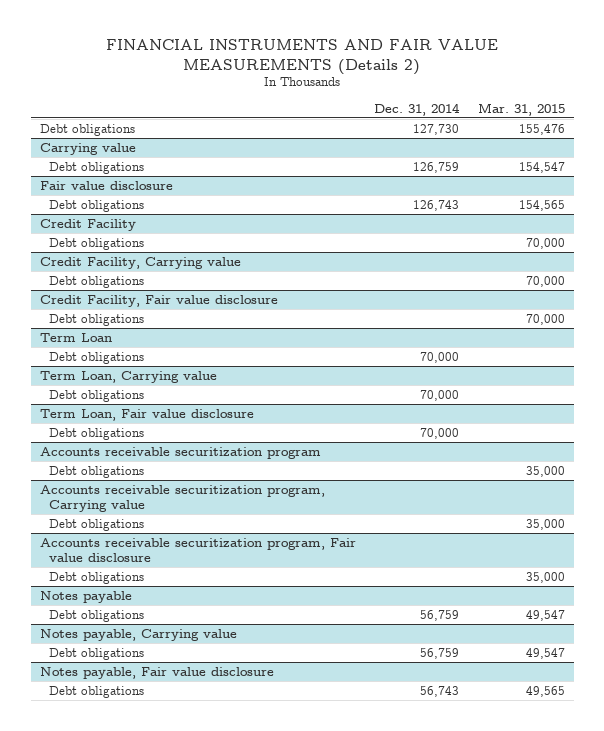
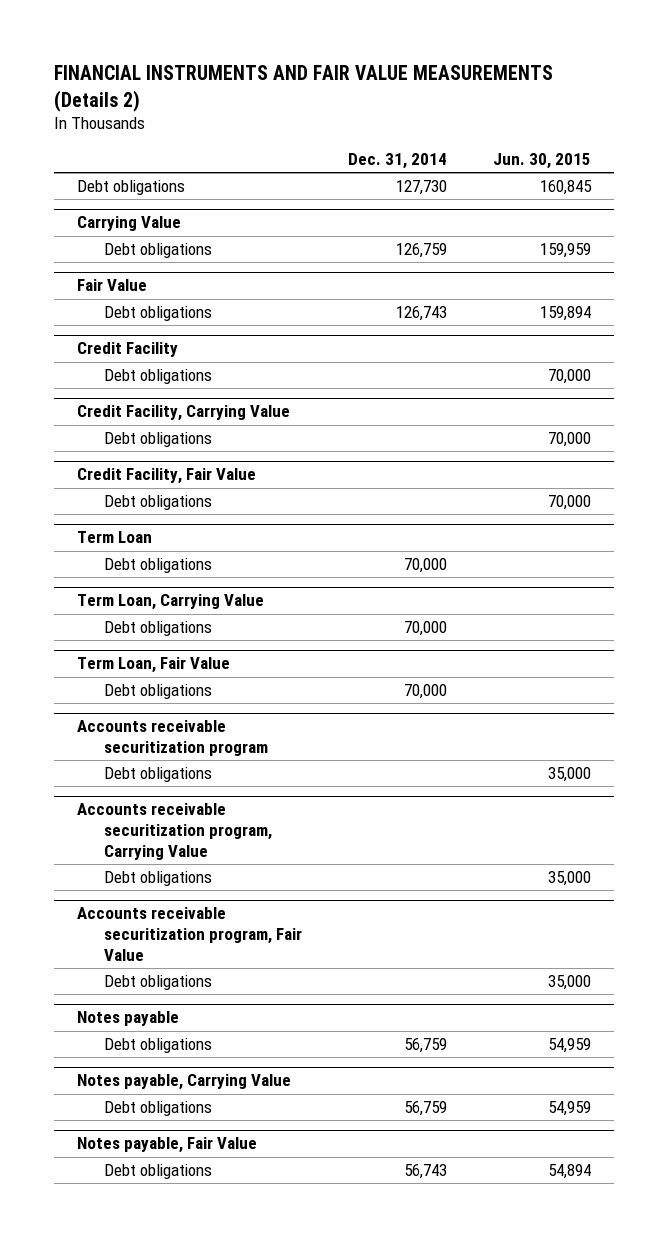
[477,102,565,116] Mar. 31, 2015 -> none
none -> [492,153,591,170] Jun. 30, 2015
[39,142,136,155] Carrying value -> [77,216,182,232] Carrying Value
[39,180,173,190] Fair value disclosure -> [77,279,148,292] Fair Value
[39,256,241,269] Credit Facility, Carrying value -> [77,405,291,422] Credit Facility, Carrying Value
[39,294,278,307] Credit Facility, Fair value disclosure -> [77,468,257,485] Credit Facility, Fair Value
[39,370,217,383] Term Loan, Carrying value -> [77,594,265,611] Term Loan, Carrying Value
[39,408,254,421] Term Loan, Fair value disclosure -> [77,657,231,674] Term Loan, Fair Value
[39,484,325,512] Accounts receivable securitization program, Carrying value -> [77,803,272,860] Accounts receivable securitization program, Carrying Value
[39,537,356,562] Accounts receivable securitization program, Fair value disclosure -> [77,907,302,961] Accounts receivable securitization program, Fair Value
[39,628,237,641] Notes payable, Carrying value -> [77,1074,292,1091] Notes payable, Carrying Value
[39,666,274,679] Notes payable, Fair value disclosure -> [77,1137,258,1154] Notes payable, Fair Value

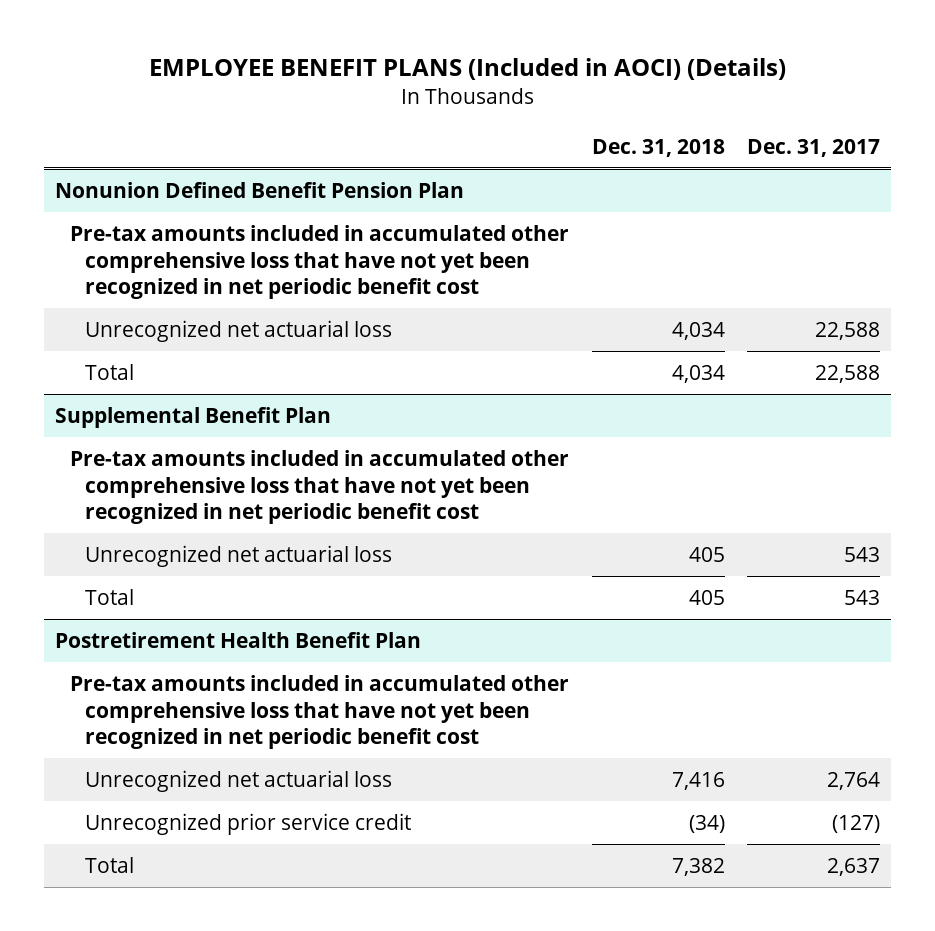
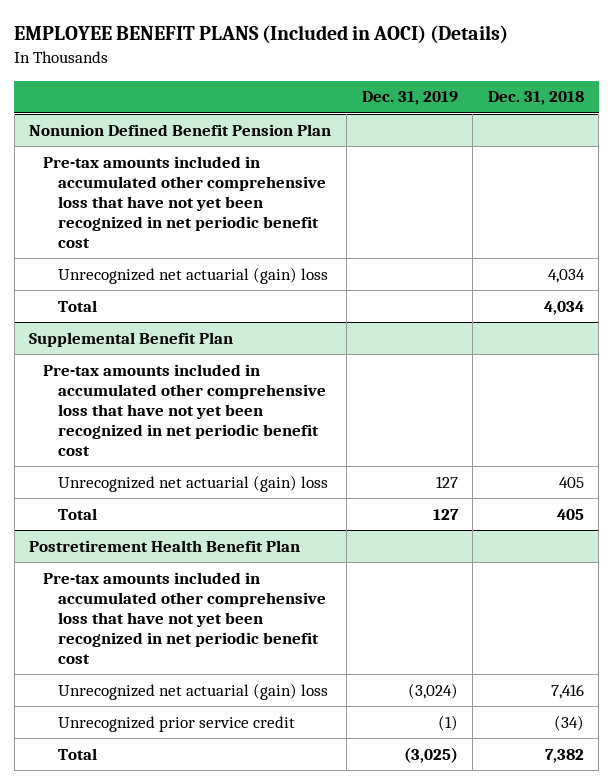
[747,138,881,157] Dec. 31, 2017 -> none
none -> [361,91,458,106] Dec. 31, 2019
[85,319,393,342] Unrecognized net actuarial loss -> [57,266,328,284] Unrecognized net actuarial (gain) loss
[85,544,393,567] Unrecognized net actuarial loss -> [57,474,328,492] Unrecognized net actuarial (gain) loss
[85,769,393,792] Unrecognized net actuarial loss -> [57,682,328,700] Unrecognized net actuarial (gain) loss

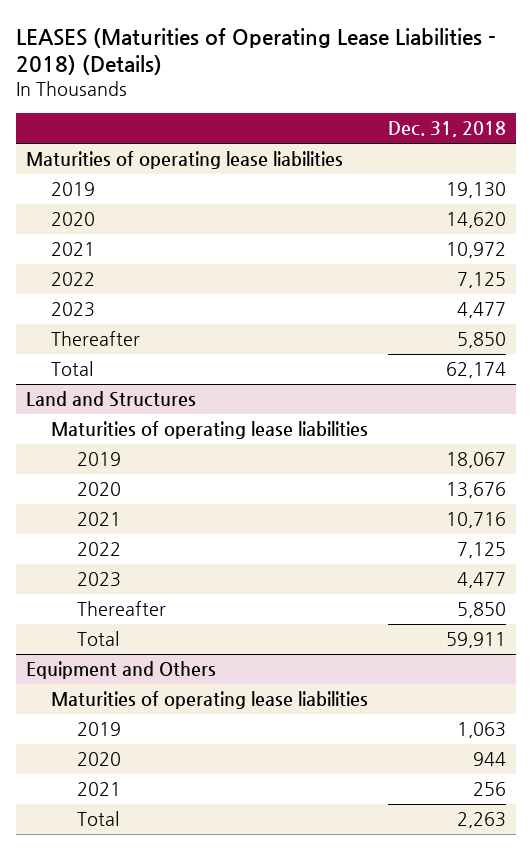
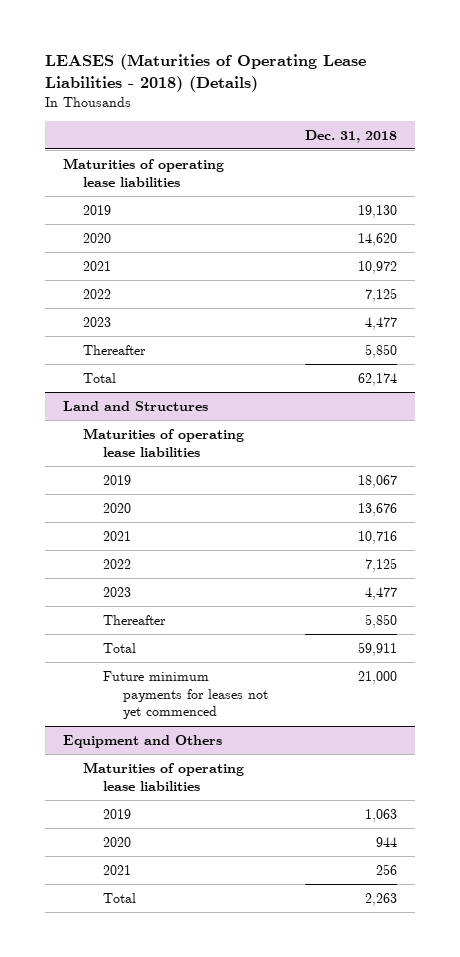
none -> [103,670,269,720] Future minimum payments for leases not yet commenced

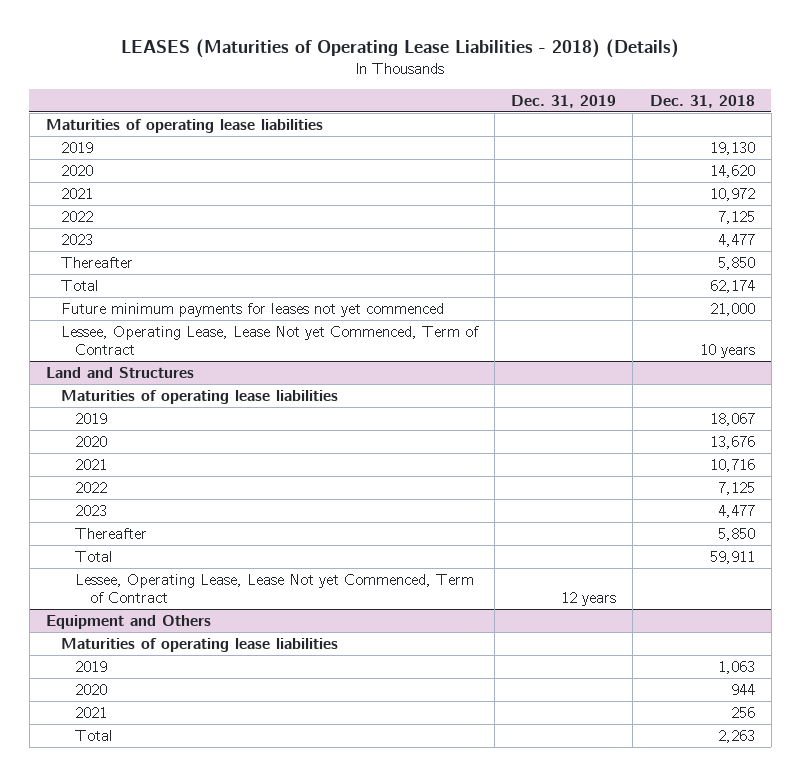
none -> [511,94,617,108] Dec. 31, 2019
none -> [60,302,444,317] Future minimum payments for leases not yet commenced
none -> [60,325,479,355] Lessee, Operating Lease, Lease Not yet Commenced, Term of Contract
[103,670,269,720] Future minimum payments for leases not yet commenced -> none
none -> [75,573,475,603] Lessee, Operating Lease, Lease Not yet Commenced, Term of Contract

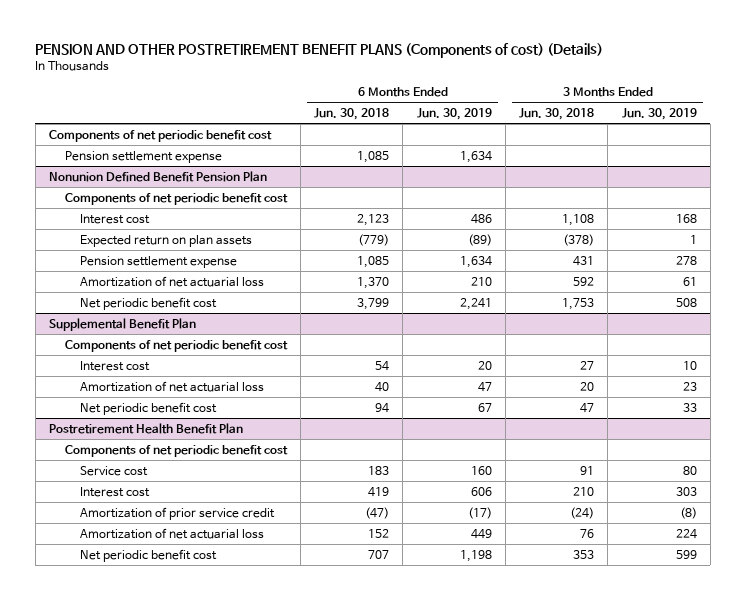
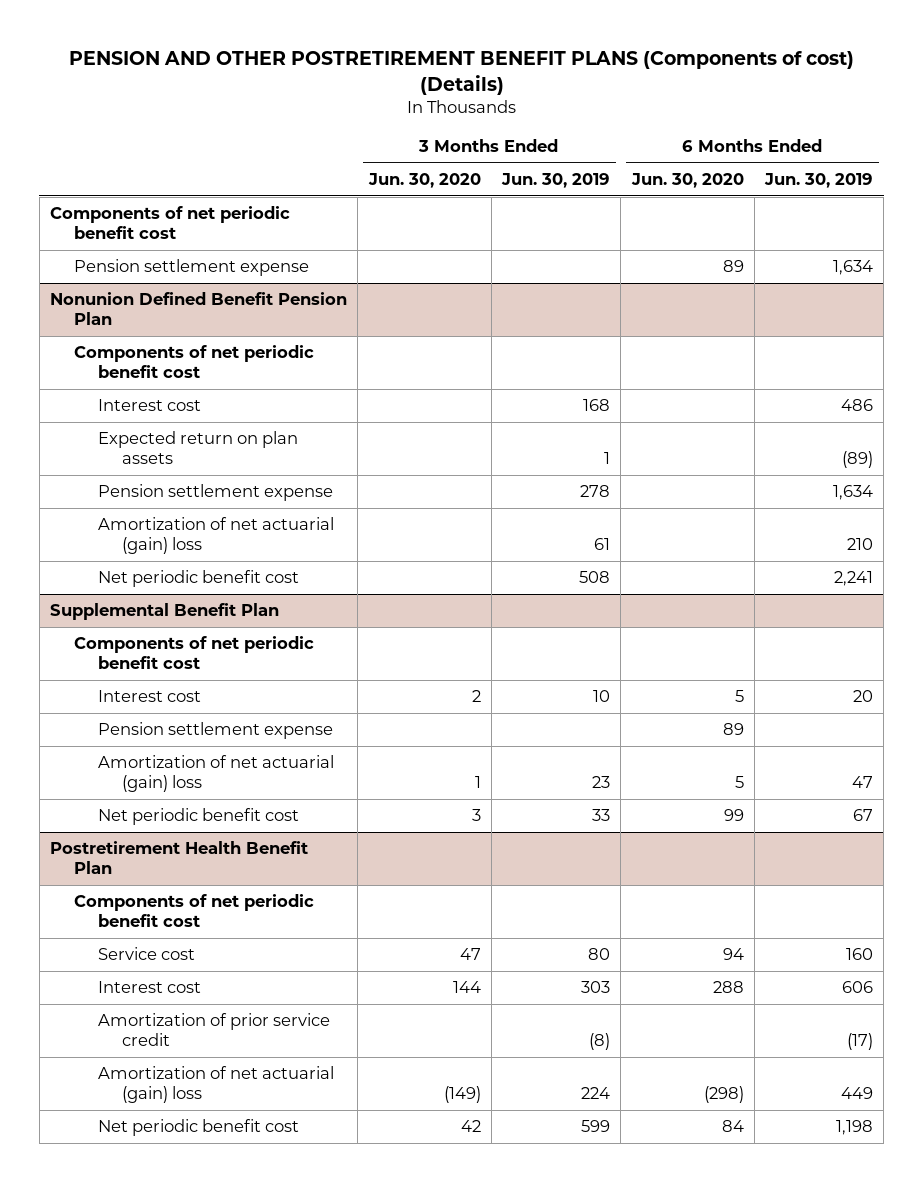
[314,108,390,121] Jun. 30, 2018 -> none
[519,108,595,121] Jun. 30, 2018 -> none
none -> [367,173,481,189] Jun. 30, 2020
none -> [630,173,744,189] Jun. 30, 2020
[80,275,265,287] Amortization of net actuarial loss -> [98,517,335,555] Amortization of net actuarial (gain) loss
none -> [98,722,334,740] Pension settlement expense
[80,380,265,392] Amortization of net actuarial loss -> [98,755,335,793] Amortization of net actuarial (gain) loss
[80,527,265,539] Amortization of net actuarial loss -> [98,1066,335,1104] Amortization of net actuarial (gain) loss

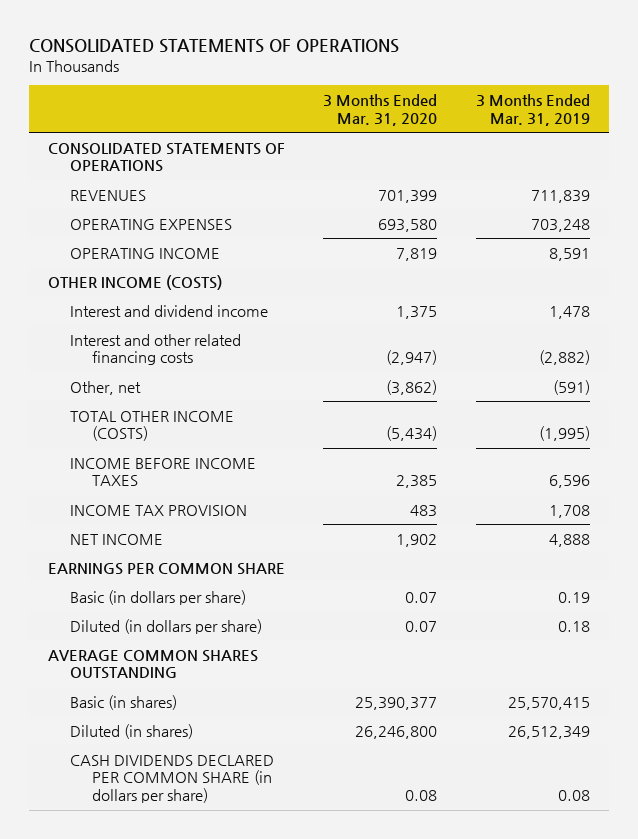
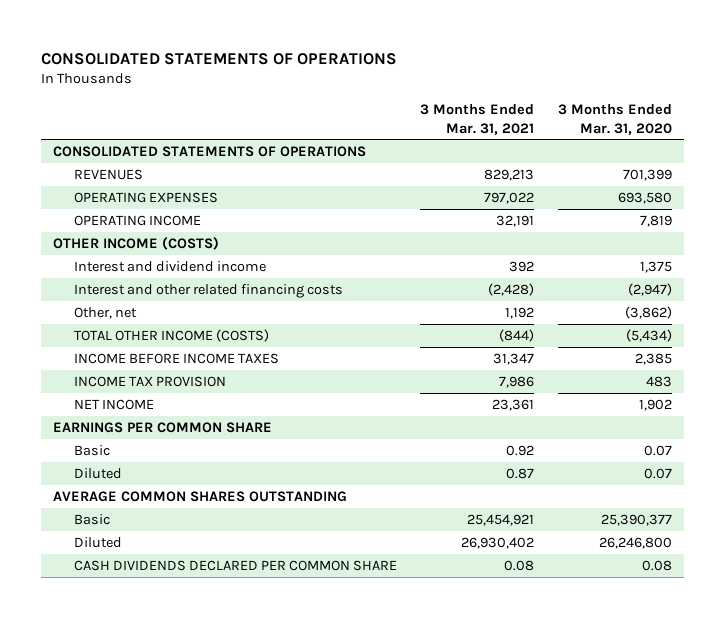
[475,93,590,126] 3 Months Ended Mar. 31, 2019 -> none
none -> [420,103,535,135] 3 Months Ended Mar. 31, 2021
[69,589,246,605] Basic (in dollars per share) -> [73,445,110,457] Basic
[69,618,262,634] Diluted (in dollars per share) -> [73,468,122,480] Diluted
[69,694,177,710] Basic (in shares) -> [73,514,110,526] Basic
[69,723,193,739] Diluted (in shares) -> [73,537,122,549] Diluted
[69,754,274,804] CASH DIVIDENDS DECLARED PER COMMON SHARE (in dollars per share) -> [73,560,397,572] CASH DIVIDENDS DECLARED PER COMMON SHARE

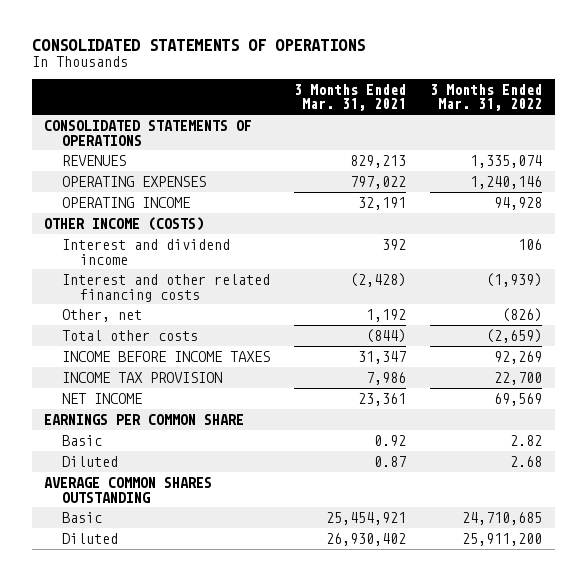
[557,103,672,135] 3 Months Ended Mar. 31, 2020 -> none
none -> [430,83,543,112] 3 Months Ended Mar. 31, 2022
[73,329,269,343] TOTAL OTHER INCOME (COSTS) -> [62,329,199,341] Total other costs
[73,560,397,572] CASH DIVIDENDS DECLARED PER COMMON SHARE -> none

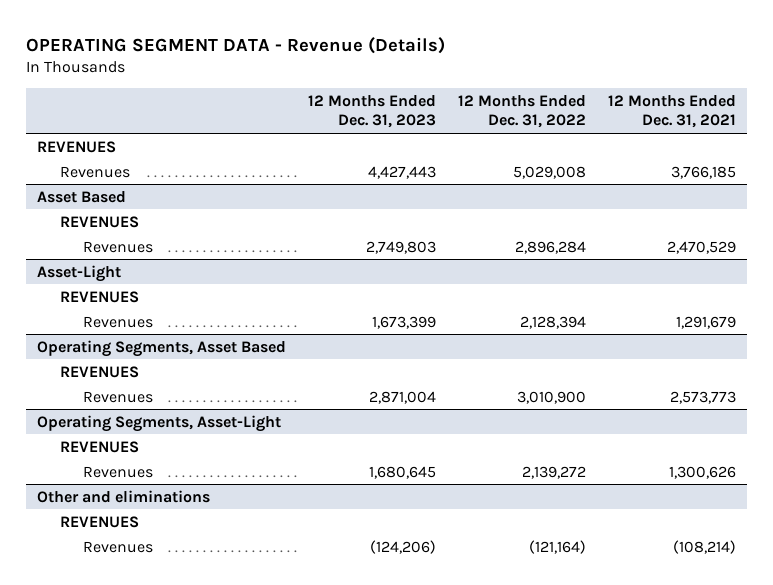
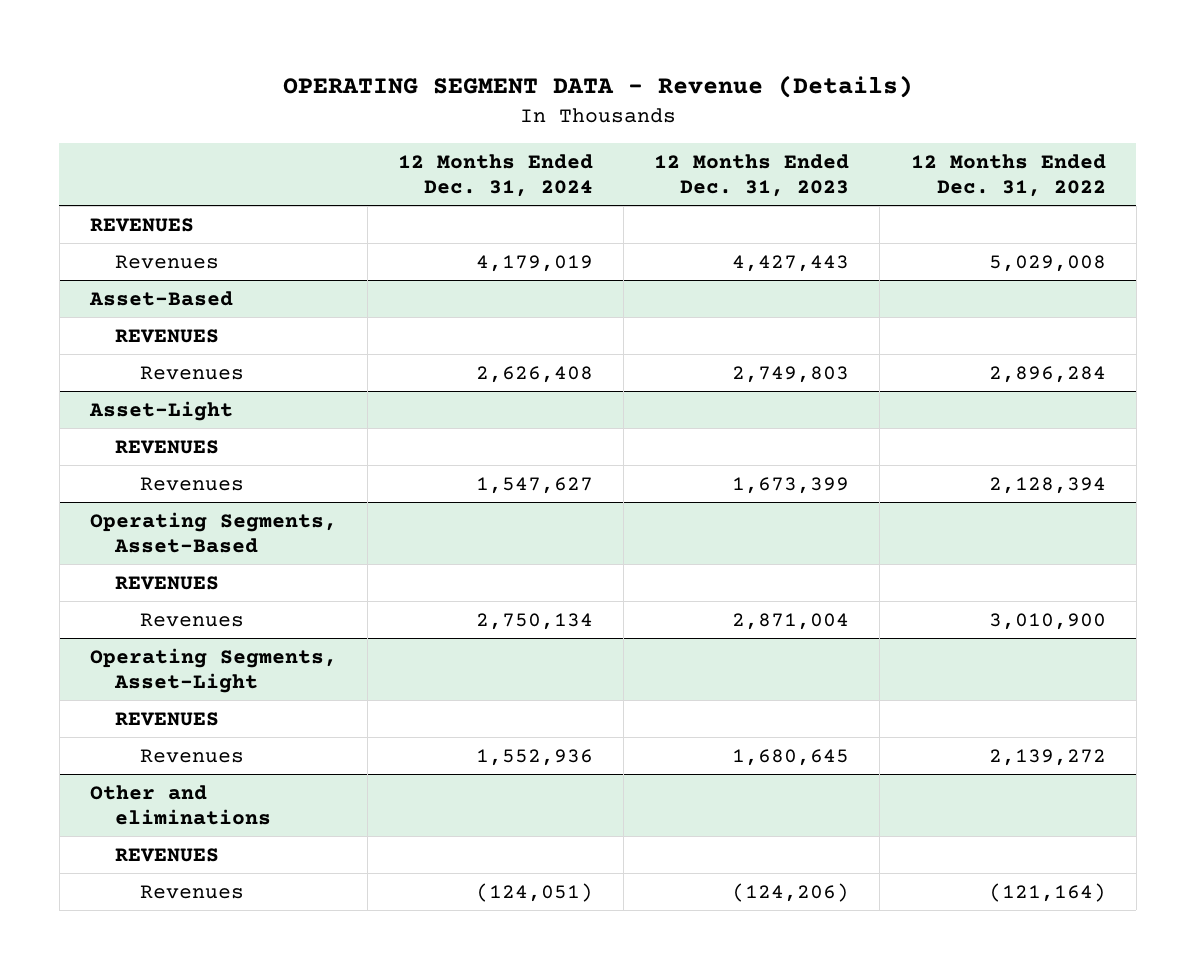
[608,95,737,129] 12 Months Ended Dec. 31, 2021 -> none
none -> [398,154,594,198] 12 Months Ended Dec. 31, 2024
[37,190,127,203] Asset Based -> [88,290,233,306] Asset-Based
[37,339,287,357] Operating Segments, Asset Based -> [89,511,337,553] Operating Segments, Asset-Based

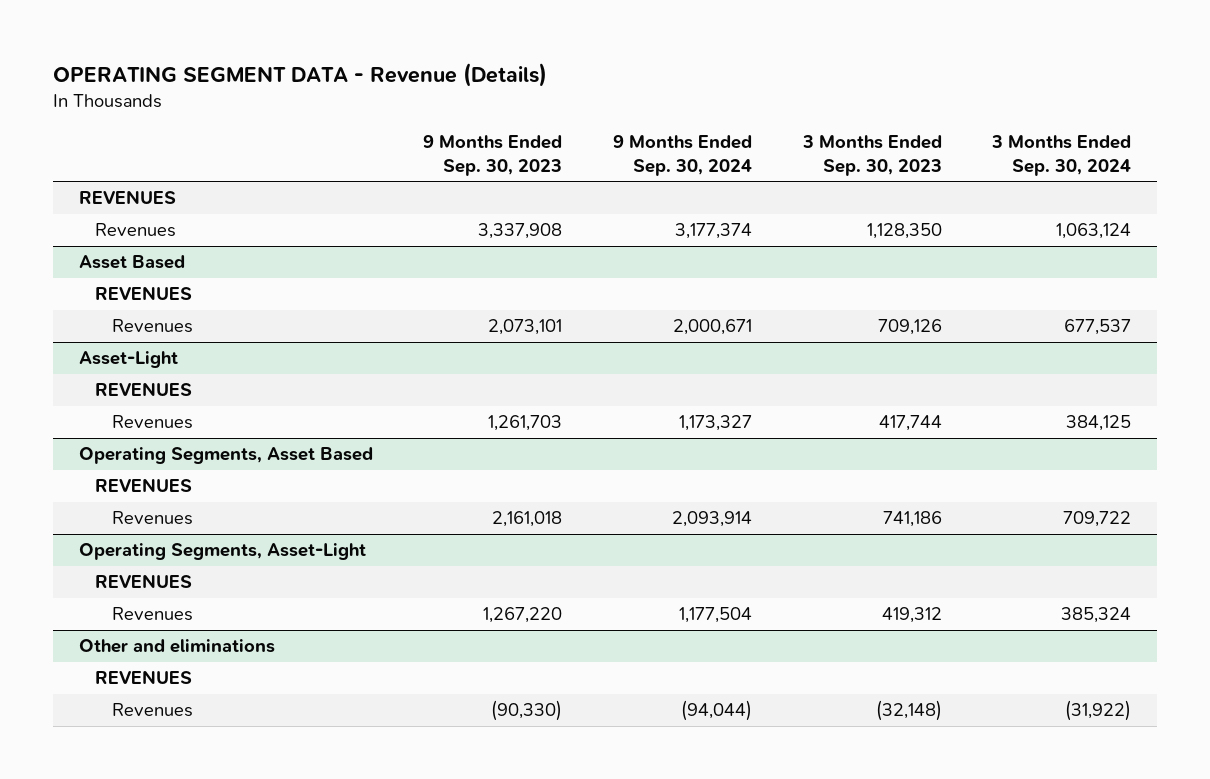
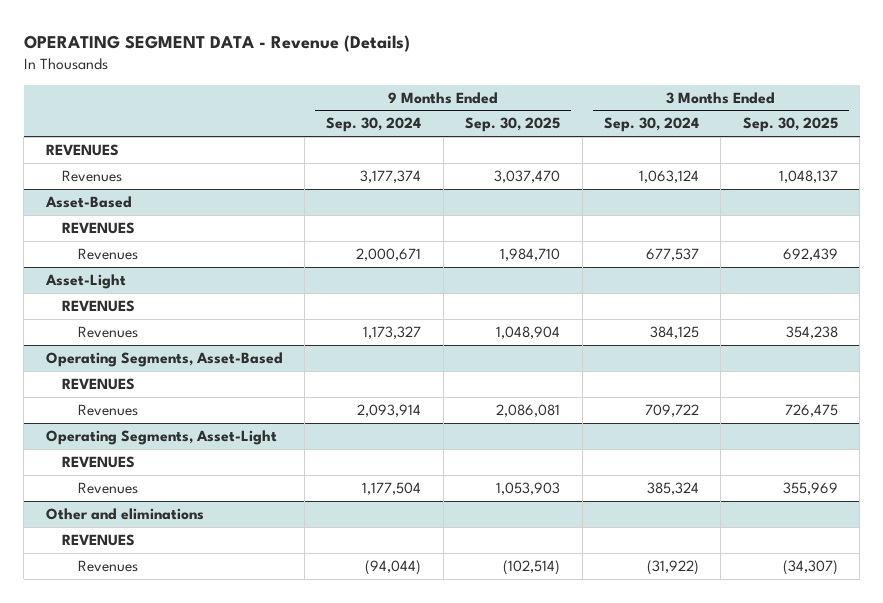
[423,135,563,176] 9 Months Ended Sep. 30, 2023 -> none
[801,135,942,176] 3 Months Ended Sep. 30, 2023 -> none
none -> [465,117,561,133] Sep. 30, 2025
none -> [742,117,838,133] Sep. 30, 2025
[78,255,185,270] Asset Based -> [44,196,132,209] Asset-Based
[78,447,373,465] Operating Segments, Asset Based -> [45,352,283,368] Operating Segments, Asset-Based

